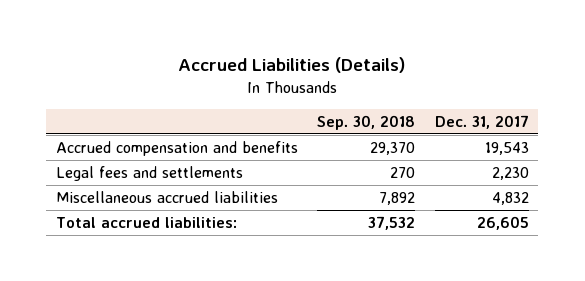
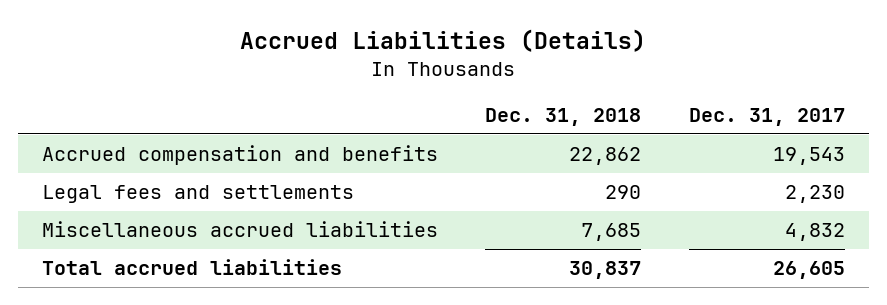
[317,114,416,130] Sep. 30, 2018 -> none
none -> [485,108,642,127] Dec. 31, 2018
[56,216,238,228] Total accrued liabilities: -> [41,259,342,276] Total accrued liabilities

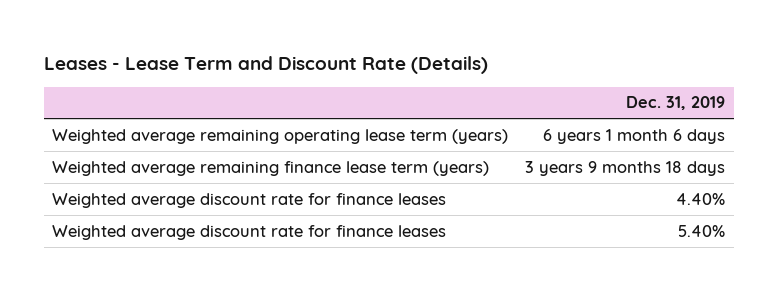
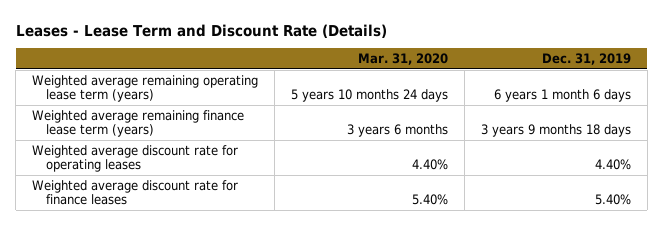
none -> [358,53,449,66] Mar. 31, 2020
[52,192,447,208] Weighted average discount rate for finance leases -> [32,144,239,173] Weighted average discount rate for operating leases

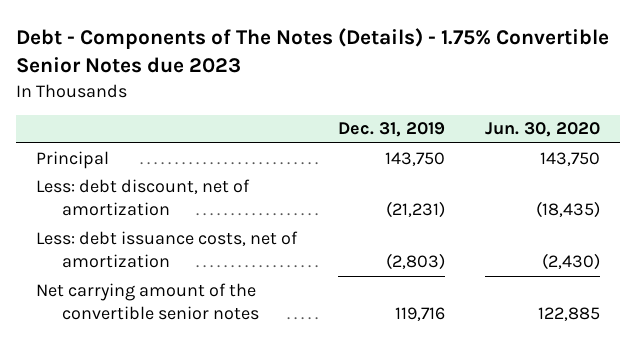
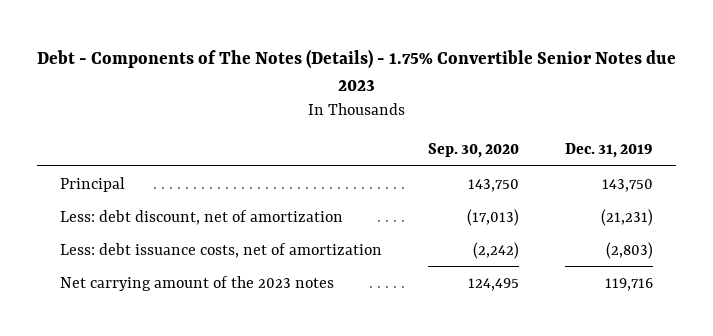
[485,122,601,138] Jun. 30, 2020 -> none
none -> [428,143,520,159] Sep. 30, 2020
[36,282,259,321] Net carrying amount of the convertible senior notes -> [60,275,335,291] Net carrying amount of the 2023 notes

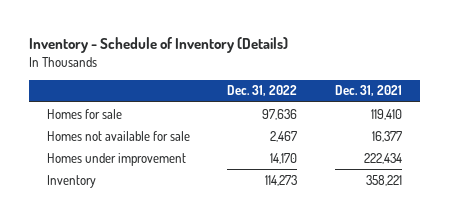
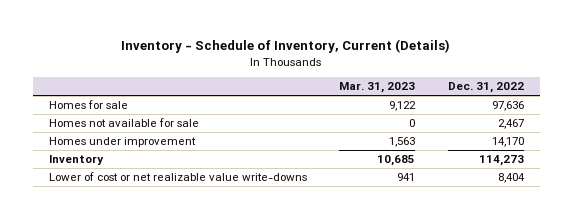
[28,36,288,53] Inventory - Schedule of Inventory (Details) -> [121,39,451,54] Inventory - Schedule of Inventory, Current (Details)
[334,85,402,97] Dec. 31, 2021 -> none
none -> [339,82,416,94] Mar. 31, 2023
none -> [48,172,307,182] Lower of cost or net realizable value write-downs

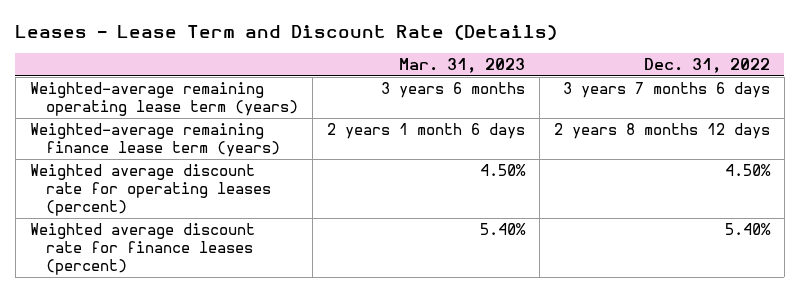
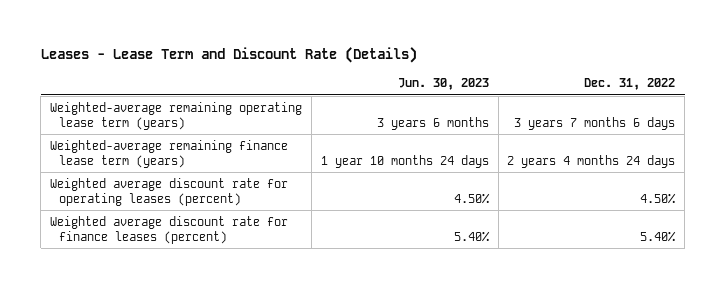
[398,58,525,74] Mar. 31, 2023 -> none
none -> [397,77,489,90] Jun. 30, 2023
[553,123,770,140] 2 years 8 months 12 days -> [507,154,676,168] 2 years 4 months 24 days

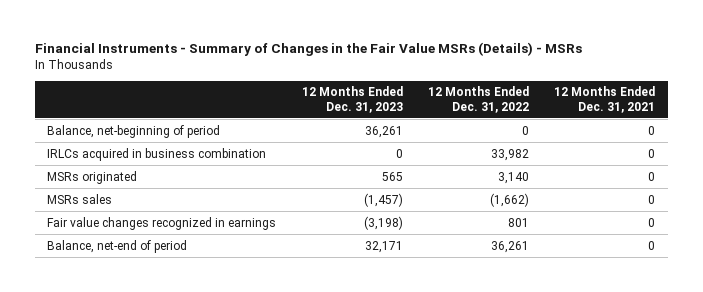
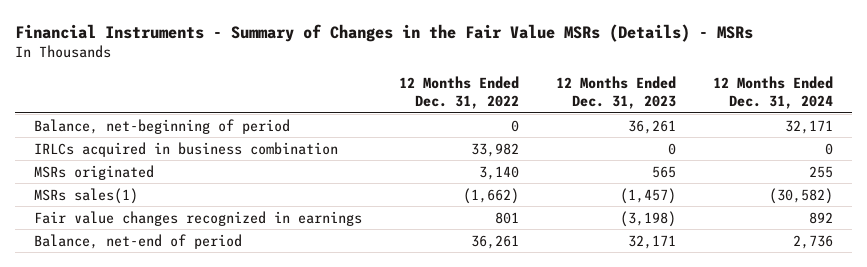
[554,86,656,113] 12 Months Ended Dec. 31, 2021 -> none
none -> [712,76,833,110] 12 Months Ended Dec. 31, 2024
[47,193,113,204] MSRs sales -> [33,187,138,204] MSRs sales(1)

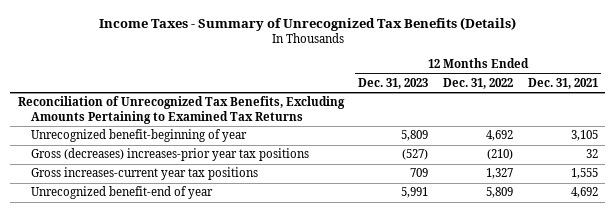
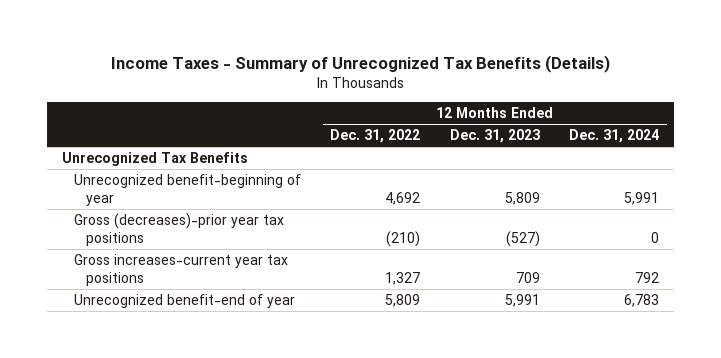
[527,77,598,89] Dec. 31, 2021 -> none
none -> [569,129,660,144] Dec. 31, 2024
[17,96,345,124] Reconciliation of Unrecognized Tax Benefits, Excluding Amounts Pertaining to Examined Tax Returns -> [61,152,248,167] Unrecognized Tax Benefits
[30,148,309,162] Gross (decreases) increases-prior year tax positions -> [73,213,284,247] Gross (decreases)-prior year tax positions

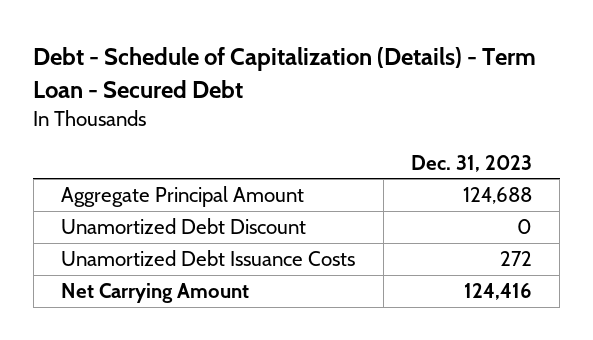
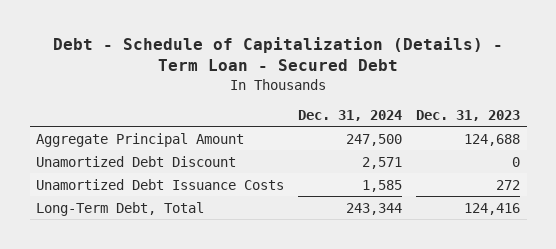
none -> [298,109,403,121] Dec. 31, 2024
[61,283,250,304] Net Carrying Amount -> [36,201,205,216] Long-Term Debt, Total

